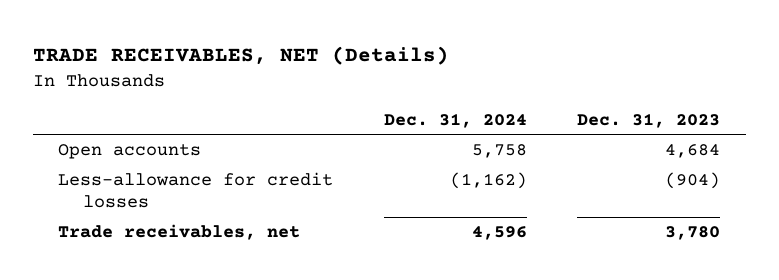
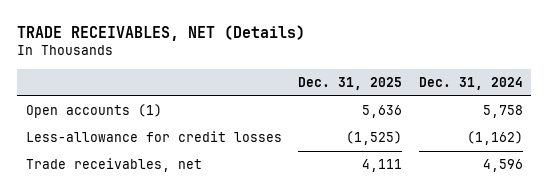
[577,112,721,128] Dec. 31, 2023 -> none
none -> [298,76,403,90] Dec. 31, 2025
[58,144,202,160] Open accounts -> [25,104,162,119] Open accounts (1)

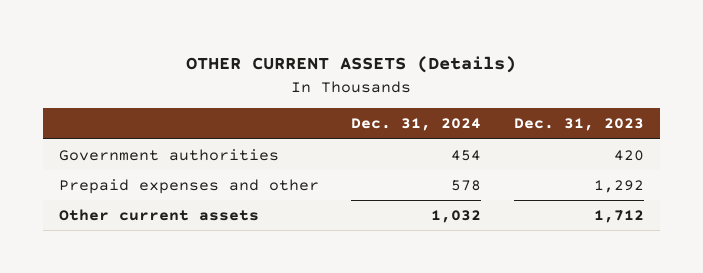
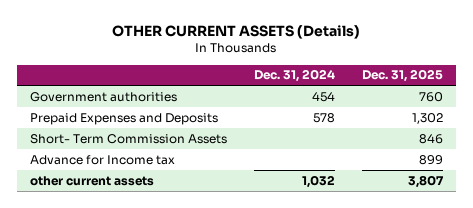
[513,118,644,132] Dec. 31, 2023 -> none
none -> [361,69,443,83] Dec. 31, 2025
[59,179,320,195] Prepaid expenses and other -> [30,112,219,125] Prepaid Expenses and Deposits
none -> [30,133,228,144] Short- Term Commission Assets
none -> [30,154,176,165] Advance for Income tax
[59,209,260,222] Other current assets -> [30,175,155,186] other current assets

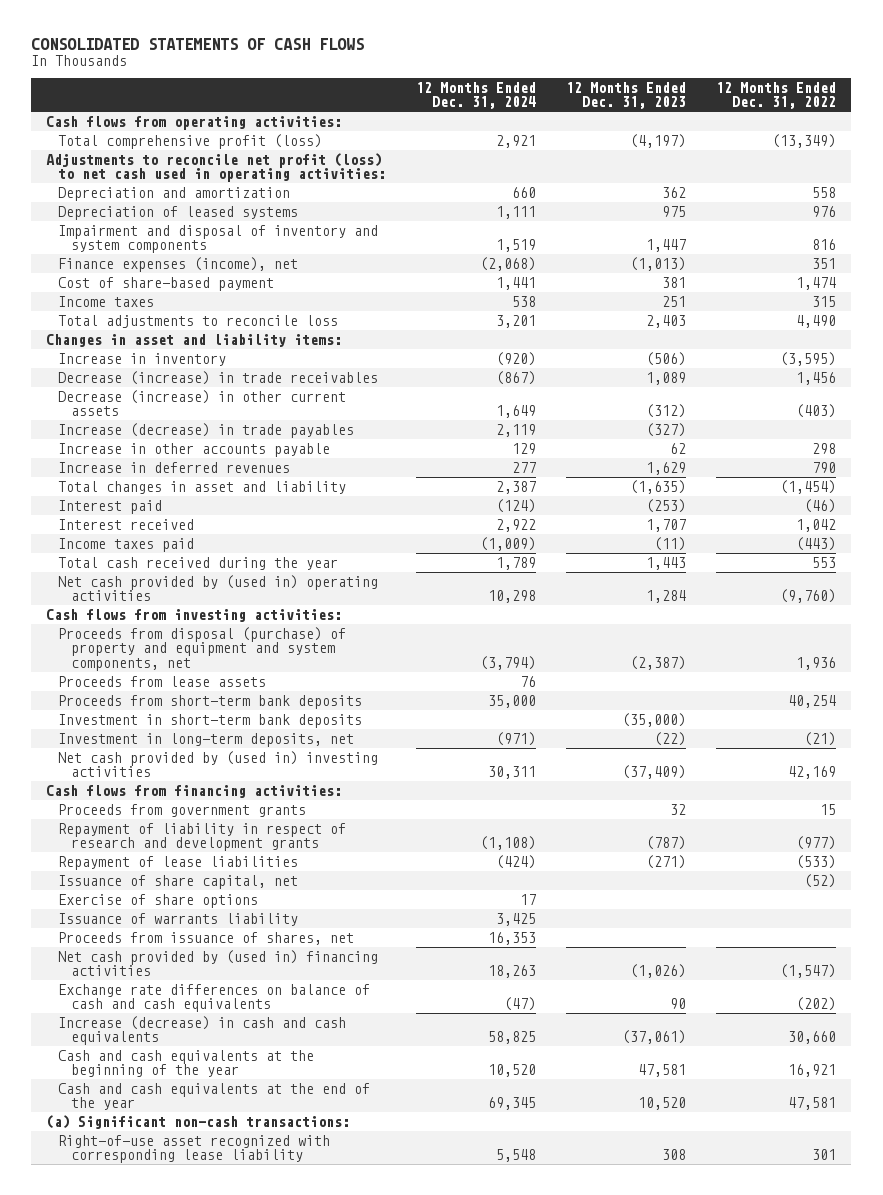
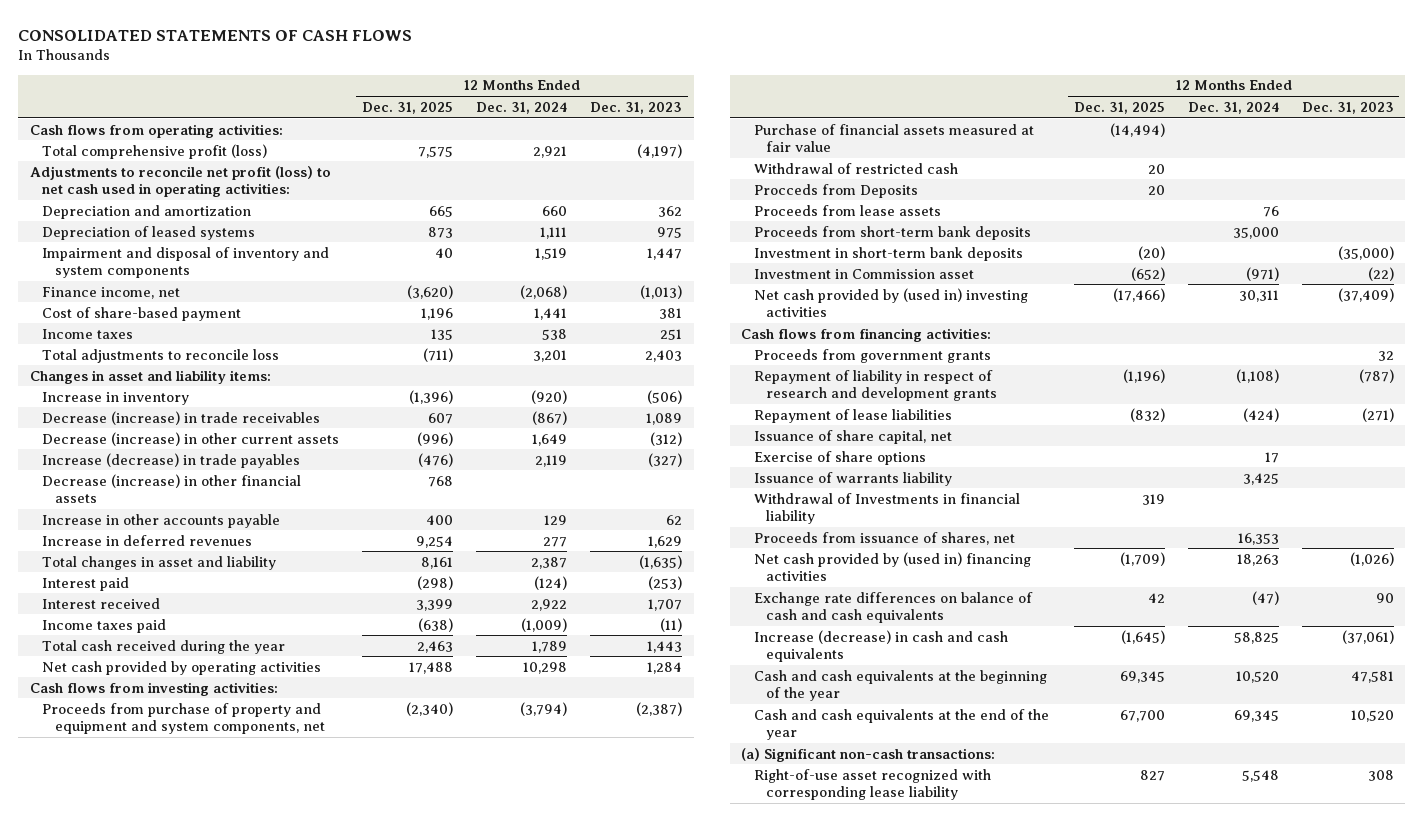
[716,81,837,110] 12 Months Ended Dec. 31, 2022 -> none
none -> [362,101,454,114] Dec. 31, 2025
[58,256,299,272] Finance expenses (income), net -> [42,286,181,299] Finance income, net
none -> [42,473,302,503] Decrease (increase) in other financial assets
[58,574,379,602] Net cash provided by (used in) operating activities -> [42,660,322,675] Net cash provided by operating activities
[58,626,347,671] Proceeds from disposal (purchase) of property and equipment and system components, net -> [42,702,325,734] Proceeds from purchase of property and equipment and system components, net
none -> [753,123,1034,152] Purchase of financial assets measured at fair value
none -> [753,162,958,174] Withdrawal of restricted cash
none -> [753,183,918,198] Procceds from Deposits
[58,732,355,747] Investment in long-term deposits, net -> [753,268,974,279] Investment in Commission asset
none -> [753,492,1020,524] Withdrawal of Investments in financial liability

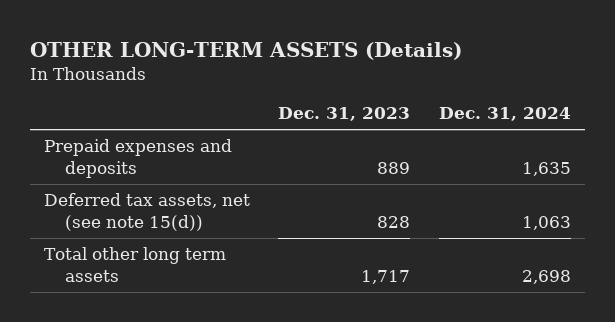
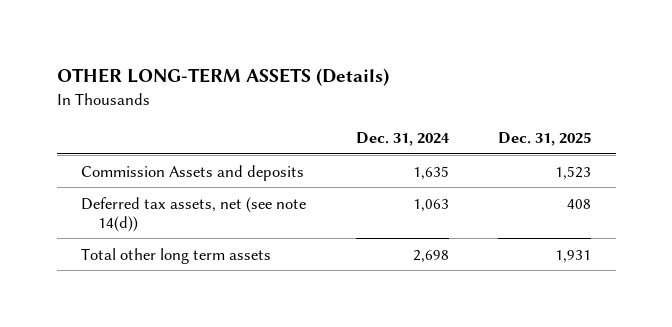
[278,107,411,122] Dec. 31, 2023 -> none
none -> [498,131,592,146] Dec. 31, 2025
[44,139,233,178] Prepaid expenses and deposits -> [81,164,305,181] Commission Assets and deposits
[44,193,251,231] Deferred tax assets, net (see note 15(d)) -> [81,196,307,232] Deferred tax assets, net (see note 14(d))

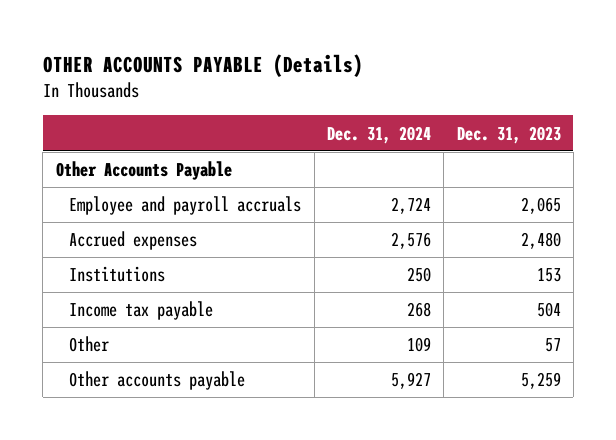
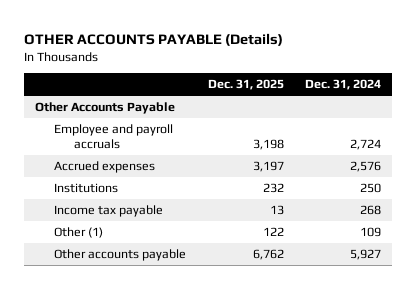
[456,125,561,144] Dec. 31, 2023 -> none
none -> [207,79,284,91] Dec. 31, 2025
[69,336,110,353] Other -> [54,227,104,239] Other (1)

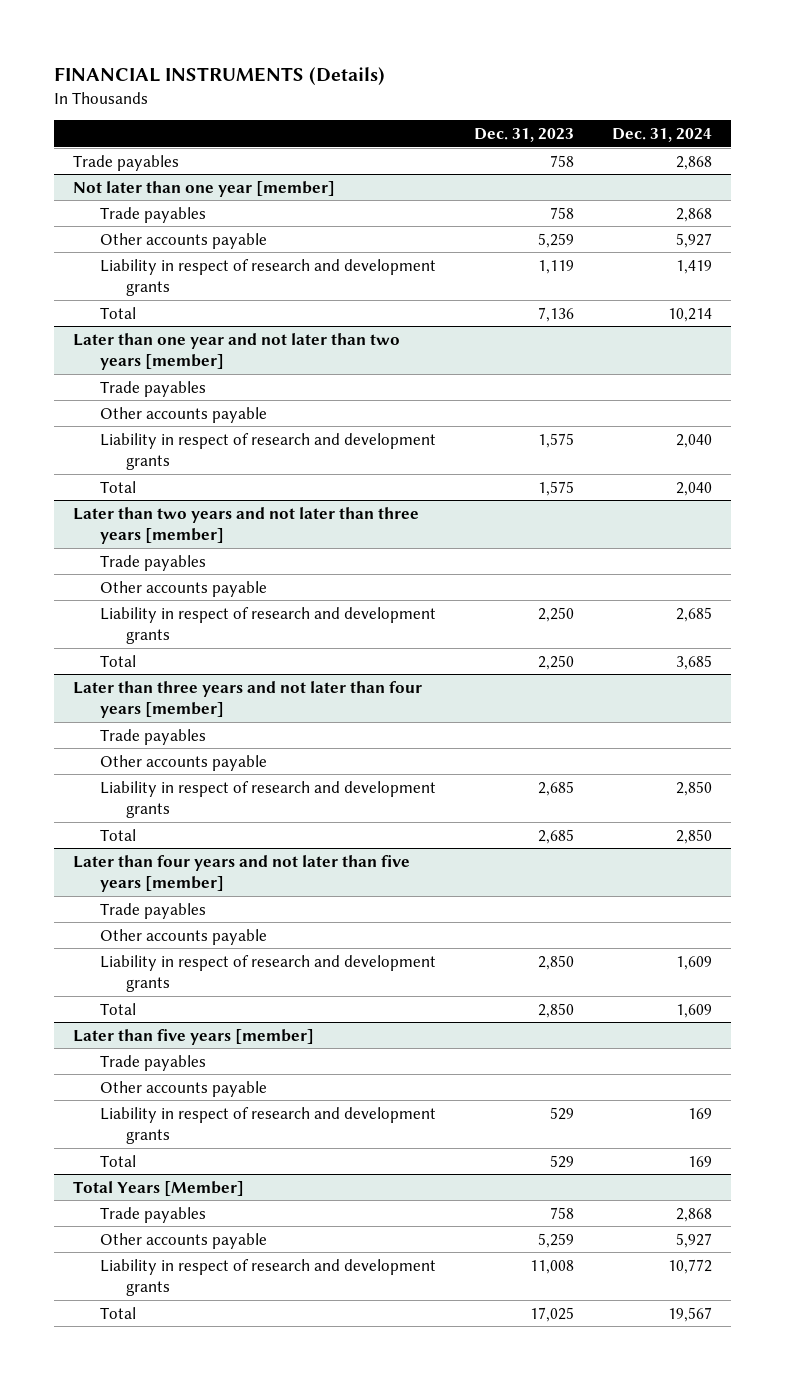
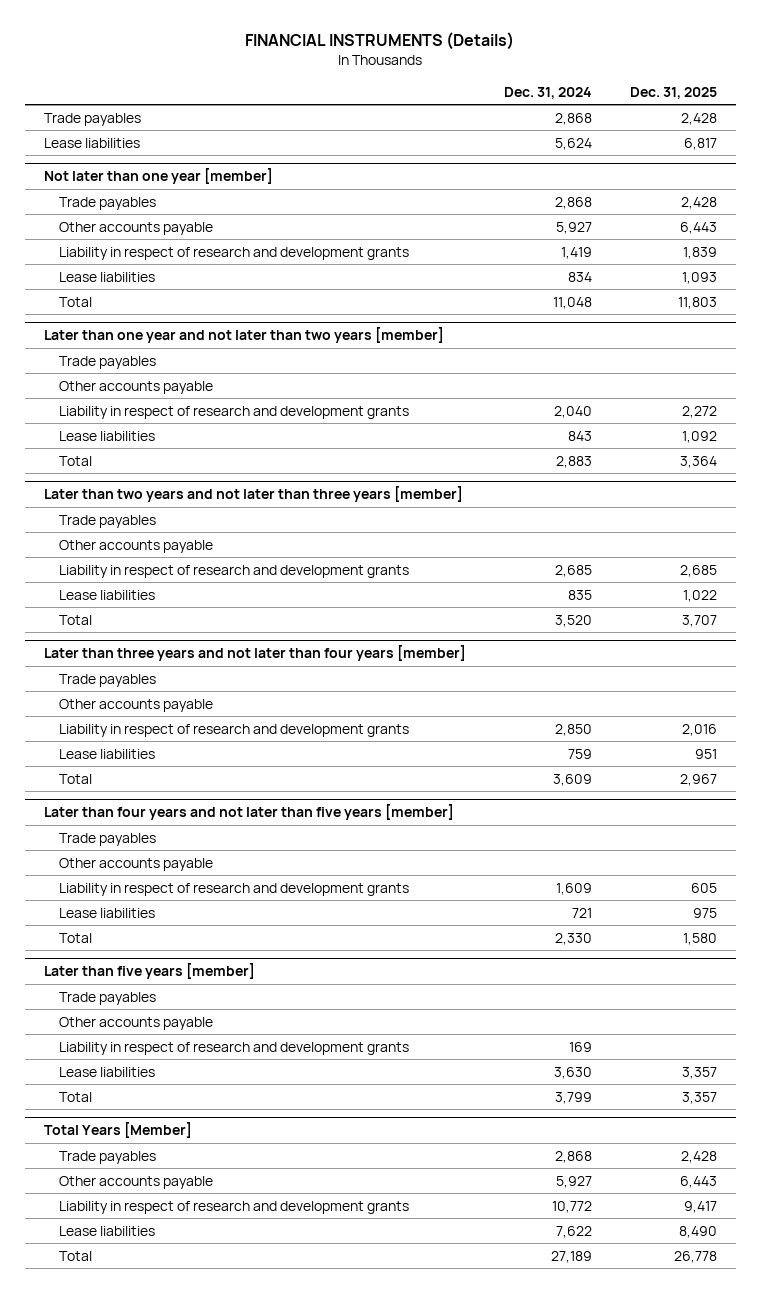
[473,128,574,143] Dec. 31, 2023 -> none
none -> [629,86,717,99] Dec. 31, 2025
none -> [43,137,140,148] Lease liabilities
none -> [59,271,156,282] Lease liabilities
[667,307,712,322] 10,214 -> [552,296,592,309] 11,048
none -> [59,430,156,441] Lease liabilities
[675,481,712,496] 2,040 -> [555,455,592,468] 2,883
none -> [59,589,156,600] Lease liabilities
[675,654,712,670] 3,685 -> [554,614,592,627] 3,520
none -> [59,748,156,759] Lease liabilities
[675,828,712,844] 2,850 -> [552,773,592,786] 3,609
none -> [59,907,156,918] Lease liabilities
[675,1003,712,1018] 1,609 -> [554,932,592,945] 2,330
none -> [59,1066,156,1077] Lease liabilities
[687,1155,712,1167] 169 -> [554,1091,592,1104] 3,799
none -> [59,1225,156,1236] Lease liabilities
[667,1306,712,1322] 19,567 -> [550,1250,592,1263] 27,189

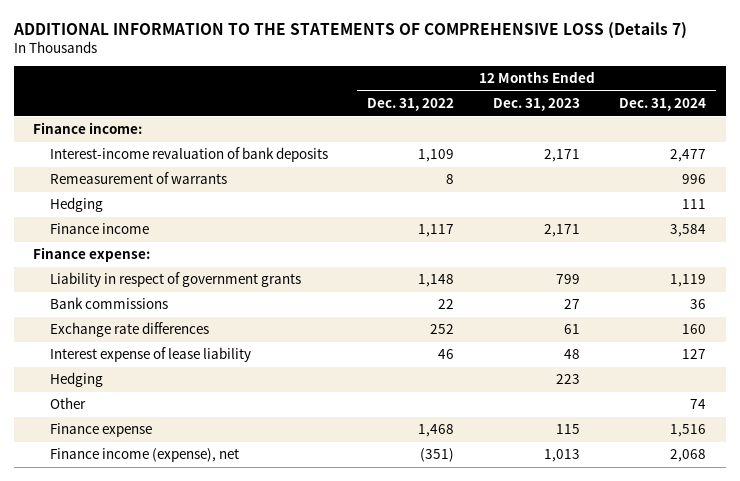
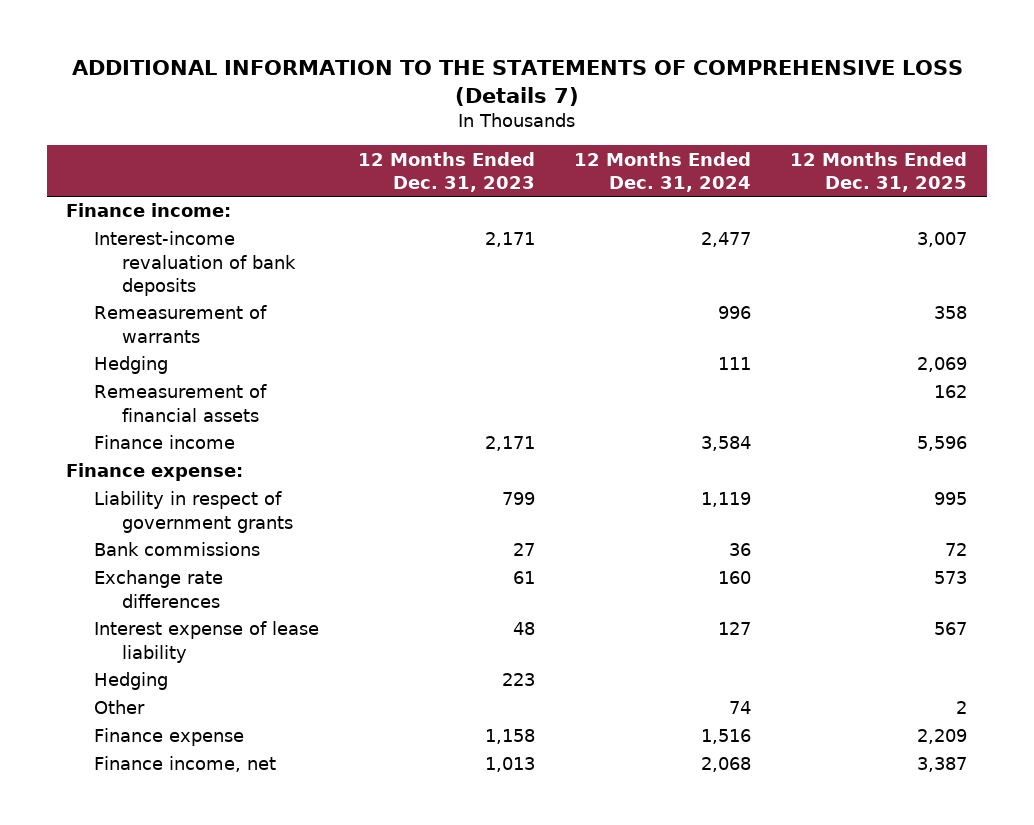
[367,98,455,112] Dec. 31, 2022 -> none
none -> [790,151,968,192] 12 Months Ended Dec. 31, 2025
none -> [94,384,268,422] Remeasurement of financial assets
[556,424,581,435] 115 -> [485,729,536,745] 1,158
[49,448,239,463] Finance income (expense), net -> [94,756,277,773] Finance income, net

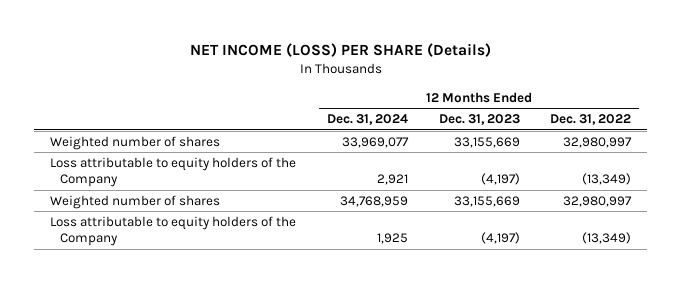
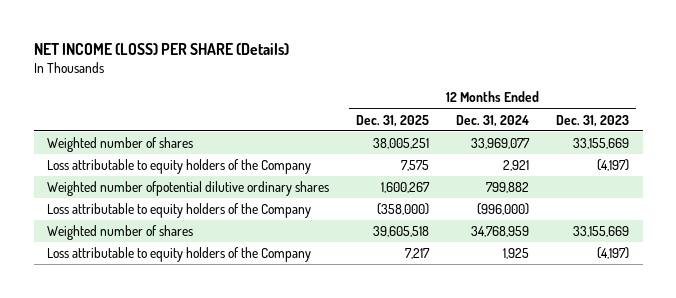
[550,114,632,126] Dec. 31, 2022 -> none
none -> [356,114,430,127] Dec. 31, 2025
none -> [47,181,330,197] Weighted number ofpotential dilutive ordinary shares
none -> [47,203,312,219] Loss attributable to equity holders of the Company

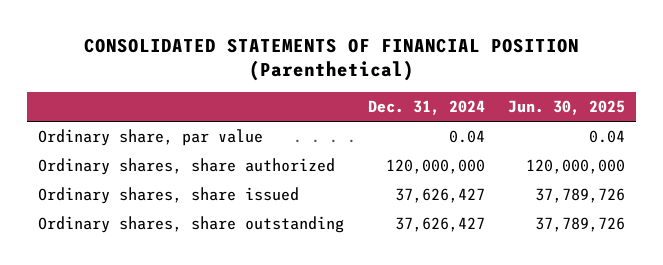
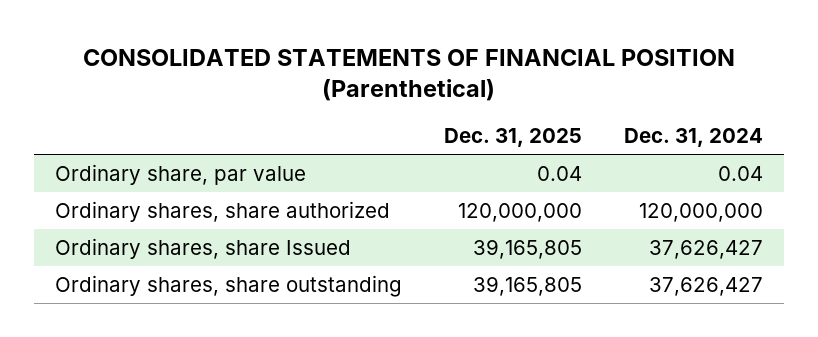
[507,100,625,116] Jun. 30, 2025 -> none
none -> [444,128,583,148] Dec. 31, 2025
[38,186,300,204] Ordinary shares, share issued -> [54,237,351,259] Ordinary shares, share Issued

